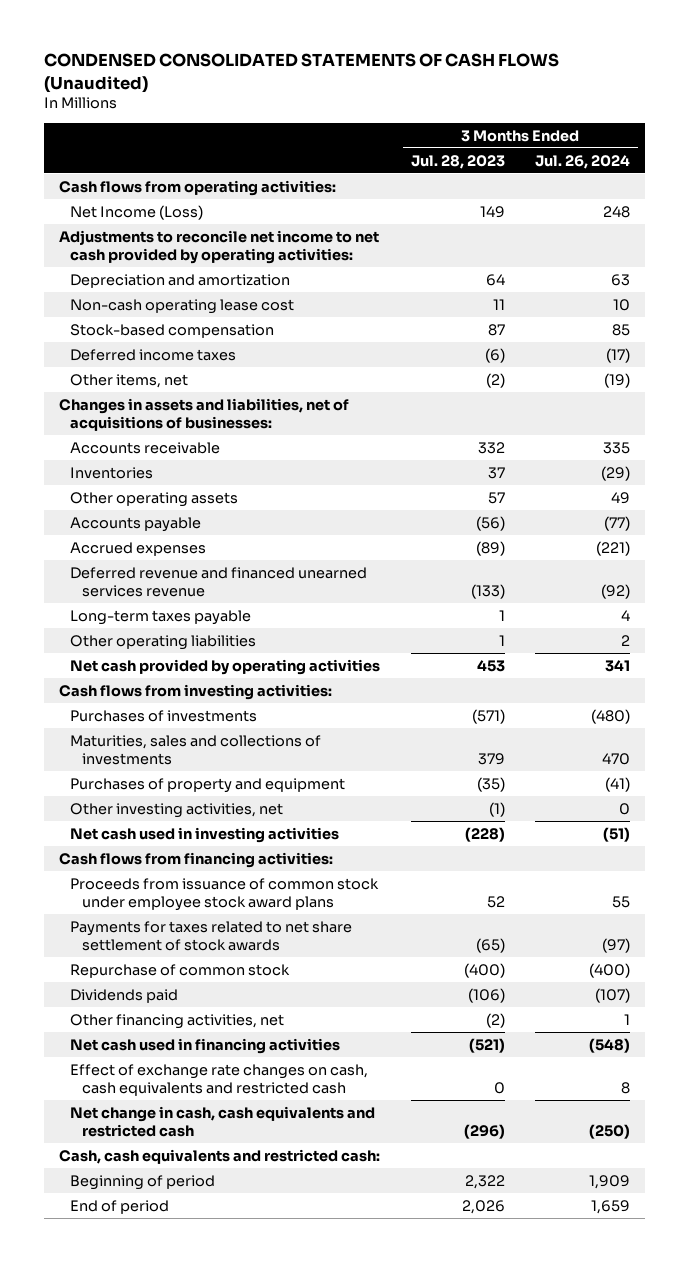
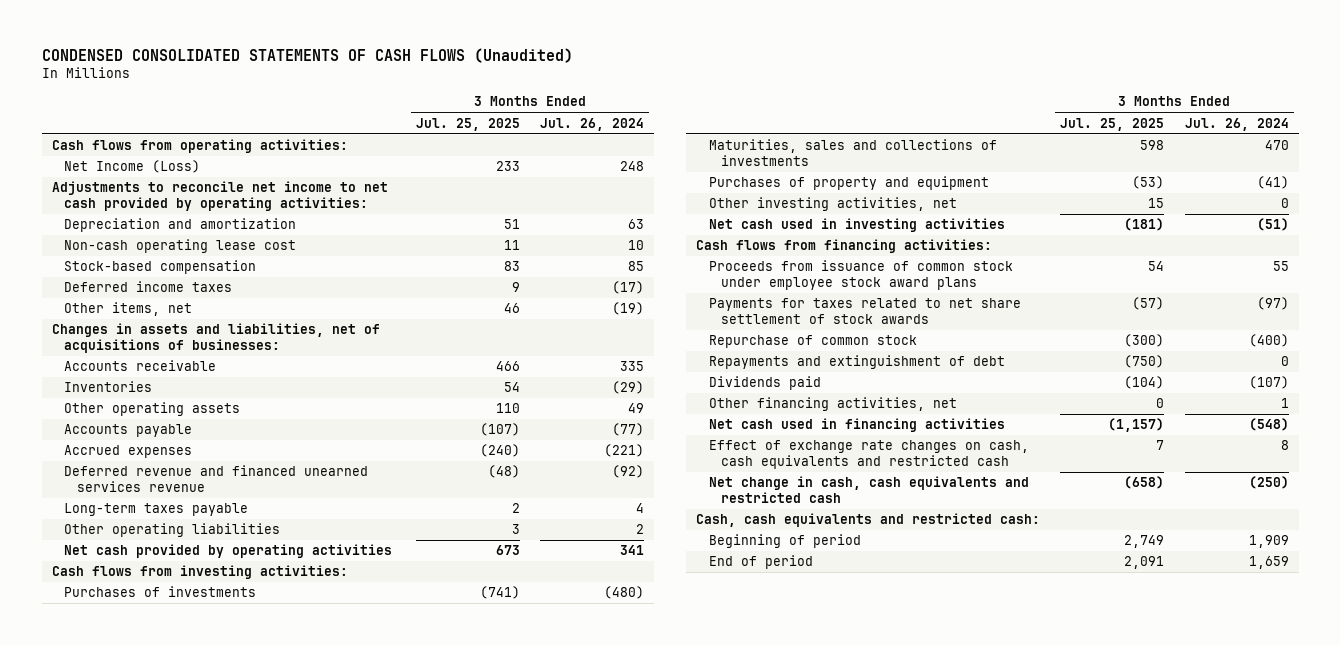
[410,154,505,169] Jul. 28, 2023 -> none
none -> [416,117,521,131] Jul. 25, 2025
none -> [708,355,1005,370] Repayments and extinguishment of debt

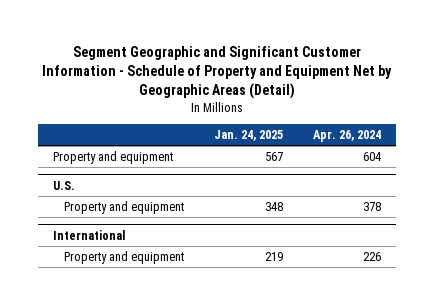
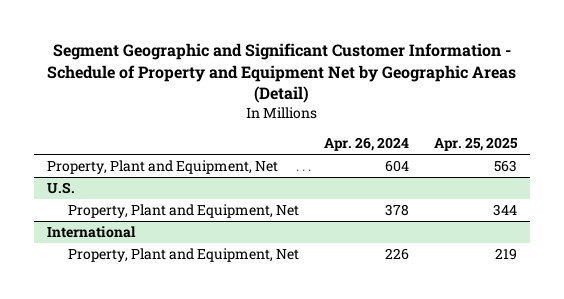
[214,130,284,142] Jan. 24, 2025 -> none
none -> [434,137,519,152] Apr. 25, 2025
[53,151,174,165] Property and equipment -> [46,159,278,174] Property, Plant and Equipment, Net
[64,201,185,215] Property and equipment -> [67,203,299,218] Property, Plant and Equipment, Net
[64,251,185,265] Property and equipment -> [67,247,299,262] Property, Plant and Equipment, Net

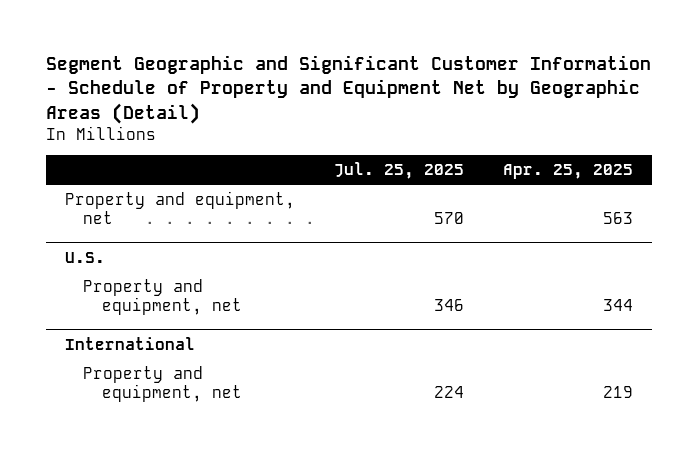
[323,137,409,152] Apr. 26, 2024 -> none
none -> [334,162,465,180] Jul. 25, 2025
[46,159,278,174] Property, Plant and Equipment, Net -> [65,191,296,225] Property and equipment, net
[67,203,299,218] Property, Plant and Equipment, Net -> [83,279,242,316] Property and equipment, net
[67,247,299,262] Property, Plant and Equipment, Net -> [83,366,242,403] Property and equipment, net

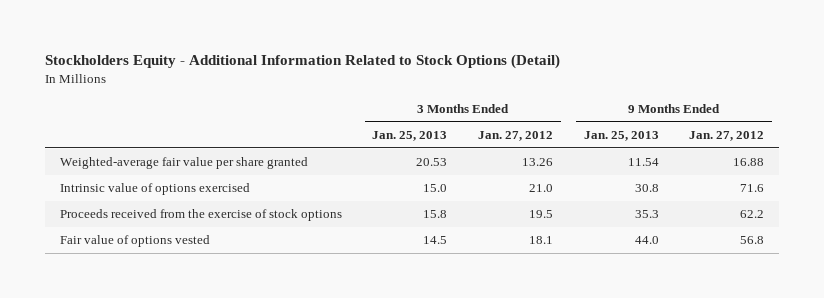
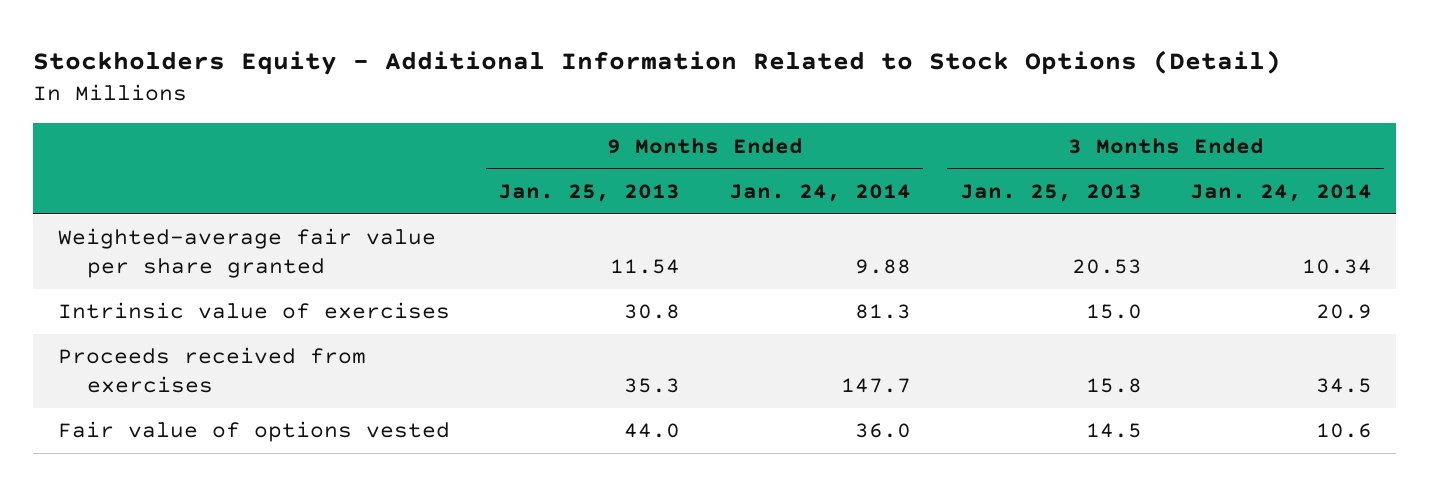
[477,131,553,142] Jan. 27, 2012 -> none
[689,131,765,142] Jan. 27, 2012 -> none
none -> [728,183,911,202] Jan. 24, 2014
none -> [1190,183,1373,202] Jan. 24, 2014
[59,183,250,196] Intrinsic value of options exercised -> [57,302,450,320] Intrinsic value of exercises
[59,209,342,222] Proceeds received from the exercise of stock options -> [57,347,366,393] Proceeds received from exercises

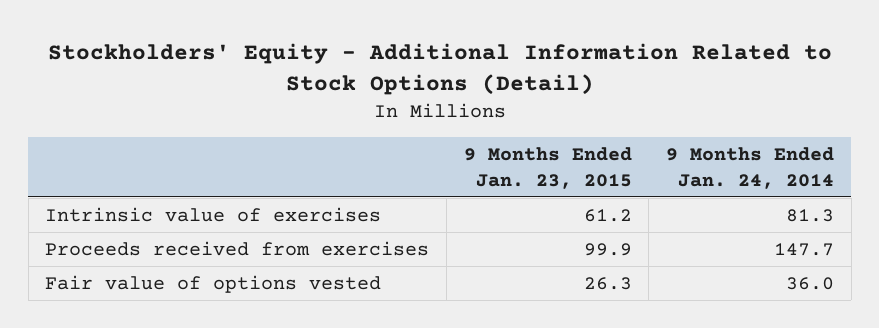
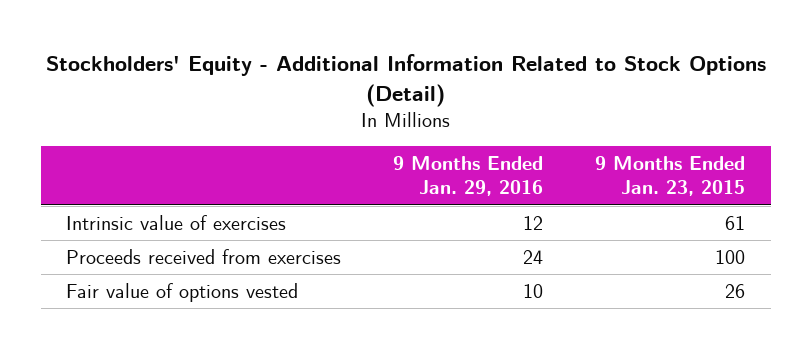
[665,146,834,189] 9 Months Ended Jan. 24, 2014 -> none
none -> [393,155,544,197] 9 Months Ended Jan. 29, 2016
[583,208,632,222] 61.2 -> [725,215,746,230] 61
[583,242,632,256] 99.9 -> [715,249,746,264] 100
[583,276,632,290] 26.3 -> [725,283,746,298] 26

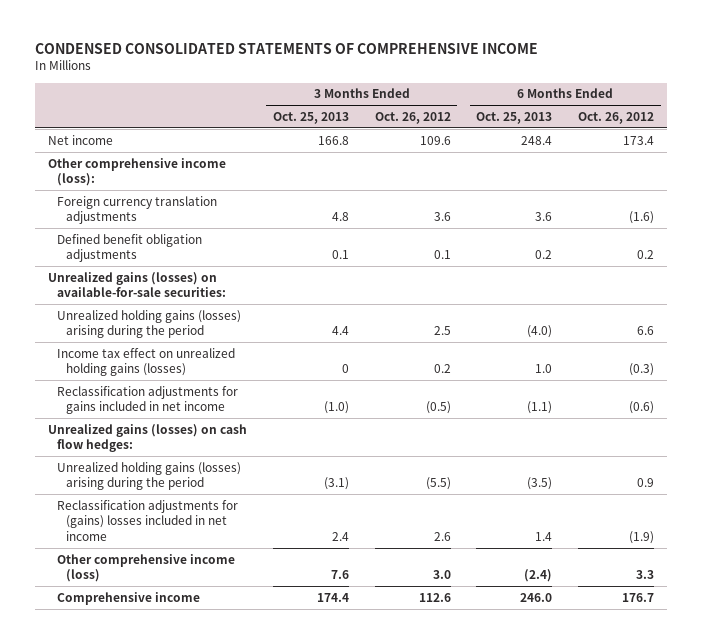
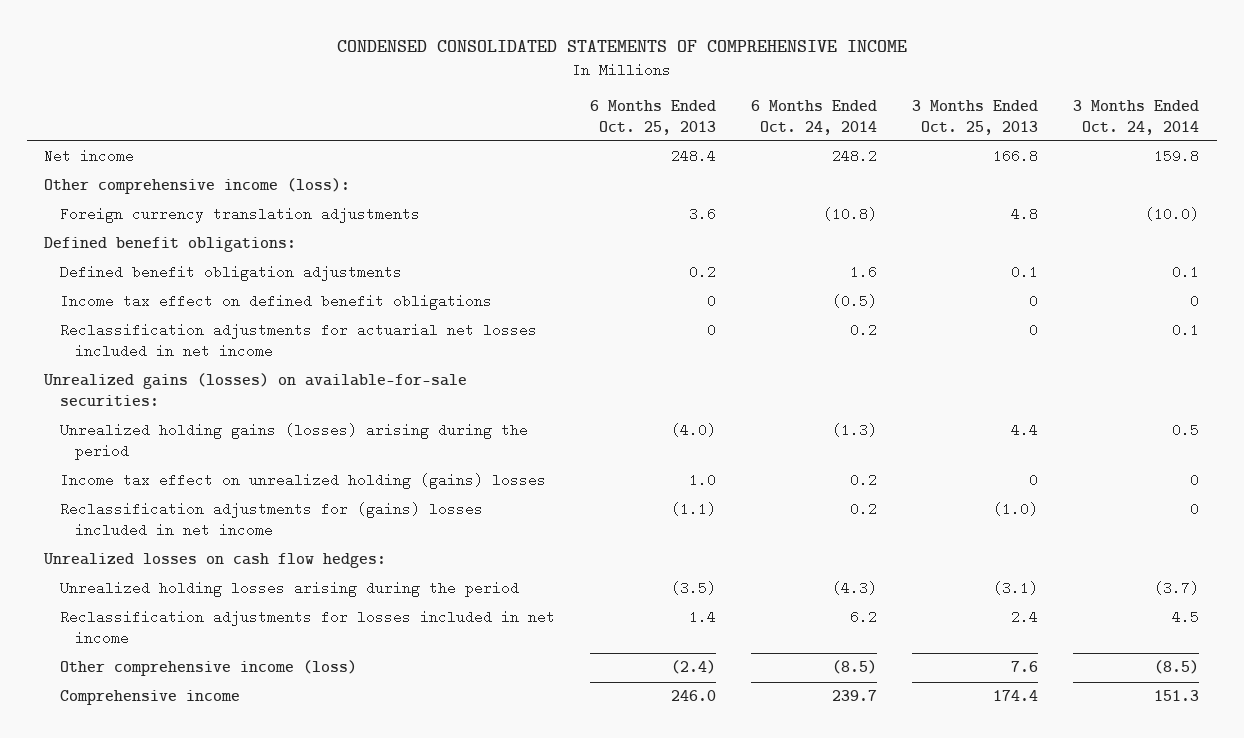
[374,111,451,124] Oct. 26, 2012 -> none
[578,111,655,124] Oct. 26, 2012 -> none
none -> [750,99,877,135] 6 Months Ended Oct. 24, 2014
none -> [1073,99,1200,135] 3 Months Ended Oct. 24, 2014
none -> [44,237,297,253] Defined benefit obligations:
none -> [59,294,492,311] Income tax effect on defined benefit obligations
none -> [59,323,537,359] Reclassification adjustments for actuarial net losses included in net income
[56,347,235,377] Income tax effect on unrealized holding gains (losses) -> [59,473,546,490] Income tax effect on unrealized holding (gains) losses
[56,385,238,415] Reclassification adjustments for gains included in net income -> [59,502,483,538] Reclassification adjustments for (gains) losses included in net income
[47,423,247,453] Unrealized gains (losses) on cash flow hedges: -> [43,553,387,569] Unrealized losses on cash flow hedges:
[56,461,241,491] Unrealized holding gains (losses) arising during the period -> [59,581,519,598] Unrealized holding losses arising during the period
[56,499,238,542] Reclassification adjustments for (gains) losses included in net income -> [59,610,555,646] Reclassification adjustments for losses included in net income

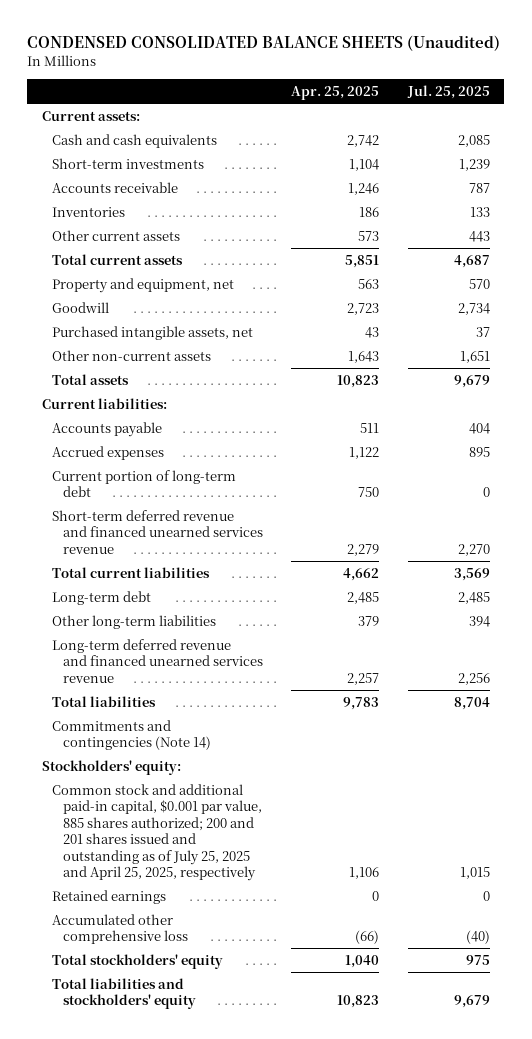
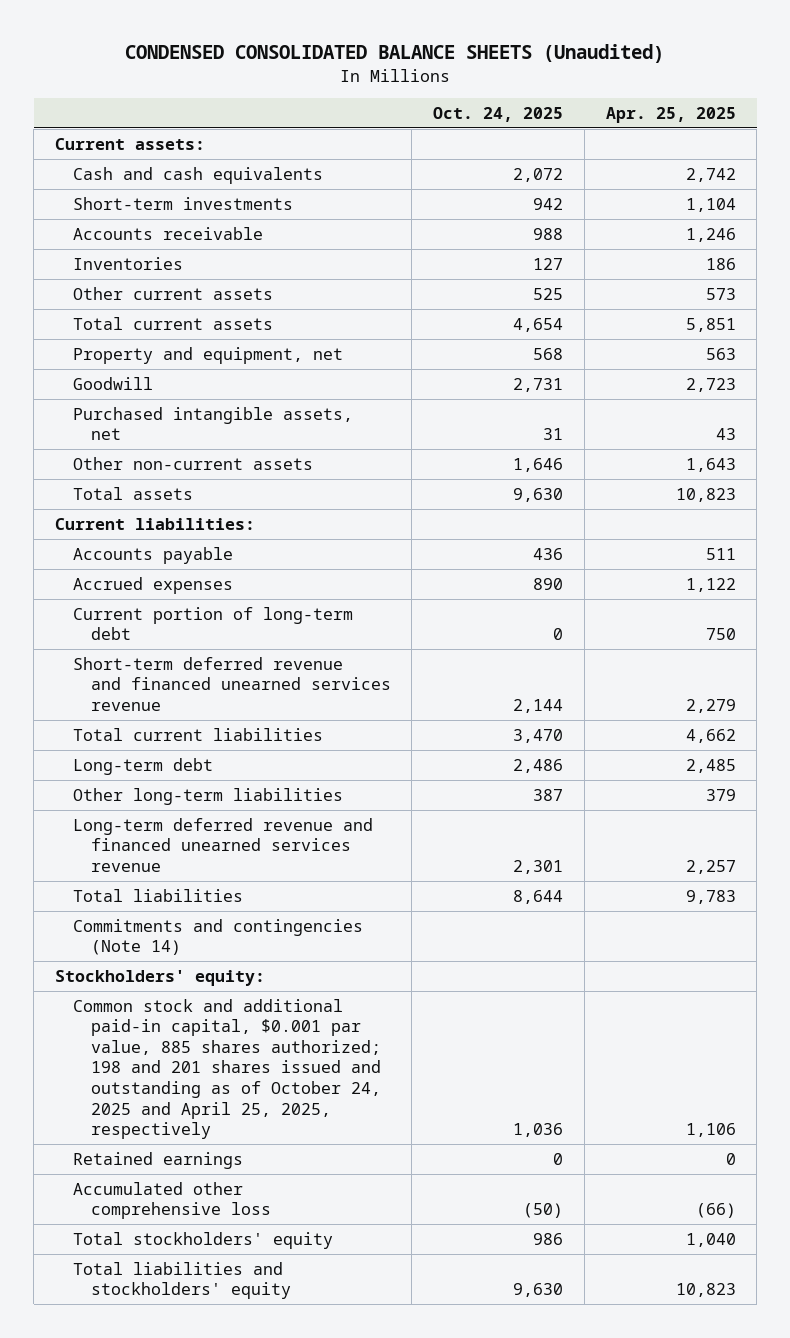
[406,84,490,99] Jul. 25, 2025 -> none
none -> [433,106,564,122] Oct. 24, 2025
[52,783,262,882] Common stock and additional paid-in capital, $0.001 par value, 885 shares authorized; 200 and 201 shares issued and outstanding as of July 25, 2025 and April 25, 2025, respectively -> [72,998,381,1140] Common stock and additional paid-in capital, $0.001 par value, 885 shares authorized; 198 and 201 shares issued and outstanding as of October 24, 2025 and April 25, 2025, respectively

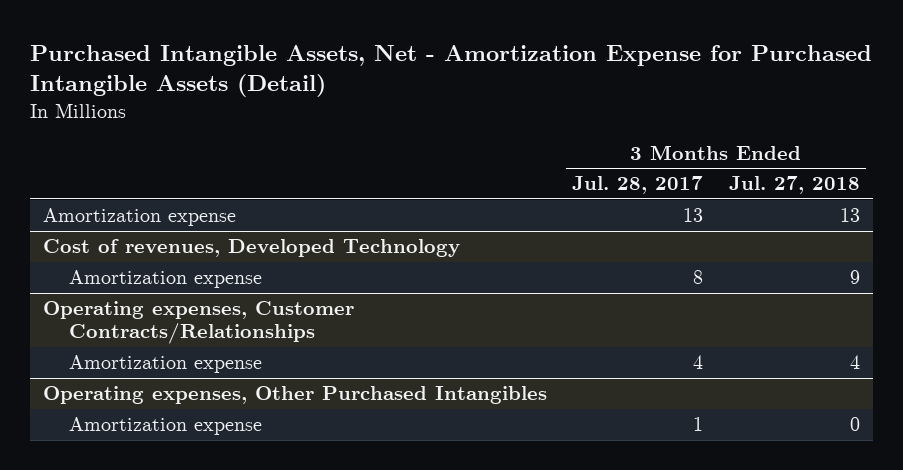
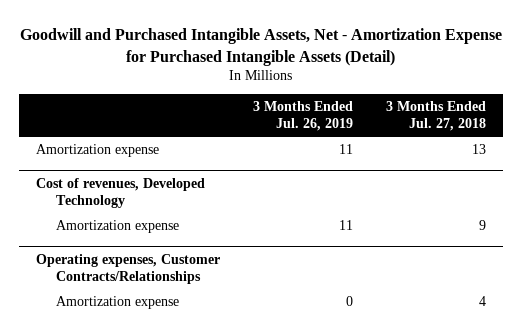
[30,44,873,98] Purchased Intangible Assets, Net - Amortization Expense for Purchased Intangible Assets (Detail) -> [19,28,502,66] Goodwill and Purchased Intangible Assets, Net - Amortization Expense for Purchased Intangible Assets (Detail)
[572,176,704,195] Jul. 28, 2017 -> none
none -> [252,101,353,132] 3 Months Ended Jul. 26, 2019
[43,386,548,405] Operating expenses, Other Purchased Intangibles -> none
[69,417,263,436] Amortization expense -> none

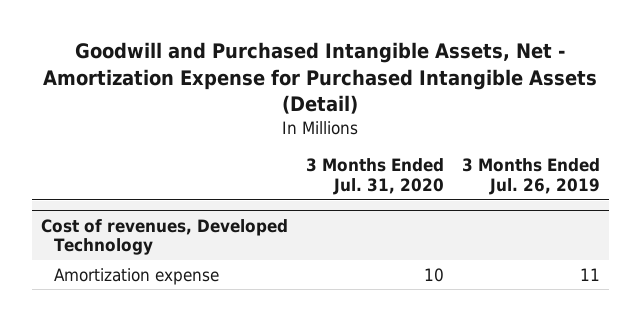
[386,101,487,132] 3 Months Ended Jul. 27, 2018 -> none
none -> [305,158,444,196] 3 Months Ended Jul. 31, 2020
[35,143,159,157] Amortization expense -> none
[35,253,220,285] Operating expenses, Customer Contracts/Relationships -> none
[56,295,180,309] Amortization expense -> none

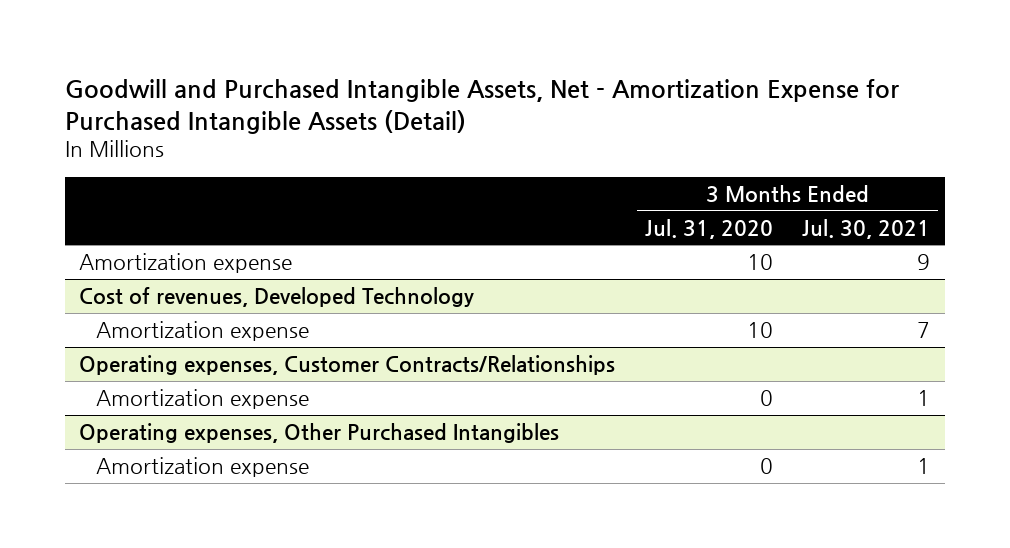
[462,158,601,196] 3 Months Ended Jul. 26, 2019 -> none
none -> [802,218,931,239] Jul. 30, 2021
none -> [79,252,293,273] Amortization expense
none -> [79,354,616,375] Operating expenses, Customer Contracts/Relationships
none -> [96,388,310,409] Amortization expense
none -> [79,422,560,443] Operating expenses, Other Purchased Intangibles
none -> [96,456,310,477] Amortization expense

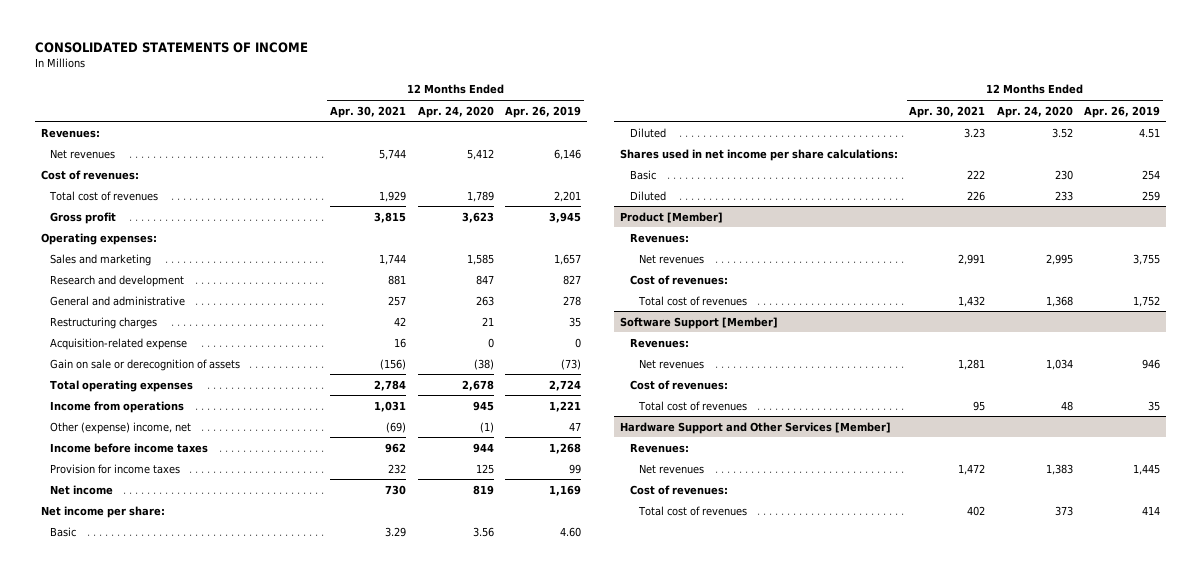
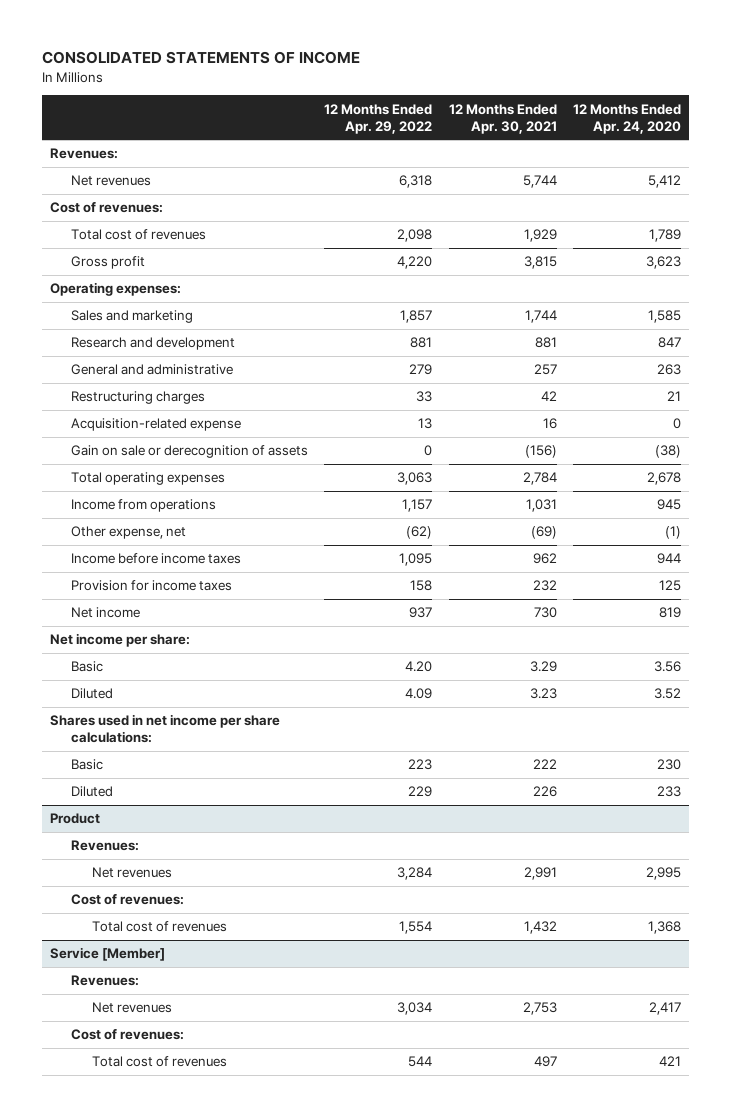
[504,105,581,118] Apr. 26, 2019 -> none
none -> [324,103,433,134] 12 Months Ended Apr. 29, 2022
[50,421,192,434] Other (expense) income, net -> [71,526,187,540] Other expense, net
[620,211,724,223] Product [Member] -> [50,813,101,825] Product
[620,316,779,329] Software Support [Member] -> none
[629,337,689,348] Revenues: -> none
[639,358,705,369] Net revenues -> none
[629,379,728,390] Cost of revenues: -> none
[638,400,748,411] Total cost of revenues -> none
[620,421,892,434] Hardware Support and Other Services [Member] -> none
none -> [50,947,166,962] Service [Member]
[958,463,986,475] 1,472 -> [522,1002,557,1016] 2,753
[1045,463,1073,475] 1,383 -> [648,1002,681,1016] 2,417
[967,505,986,516] 402 -> [533,1056,557,1068] 497
[1054,505,1073,516] 373 -> [658,1056,681,1067] 421

